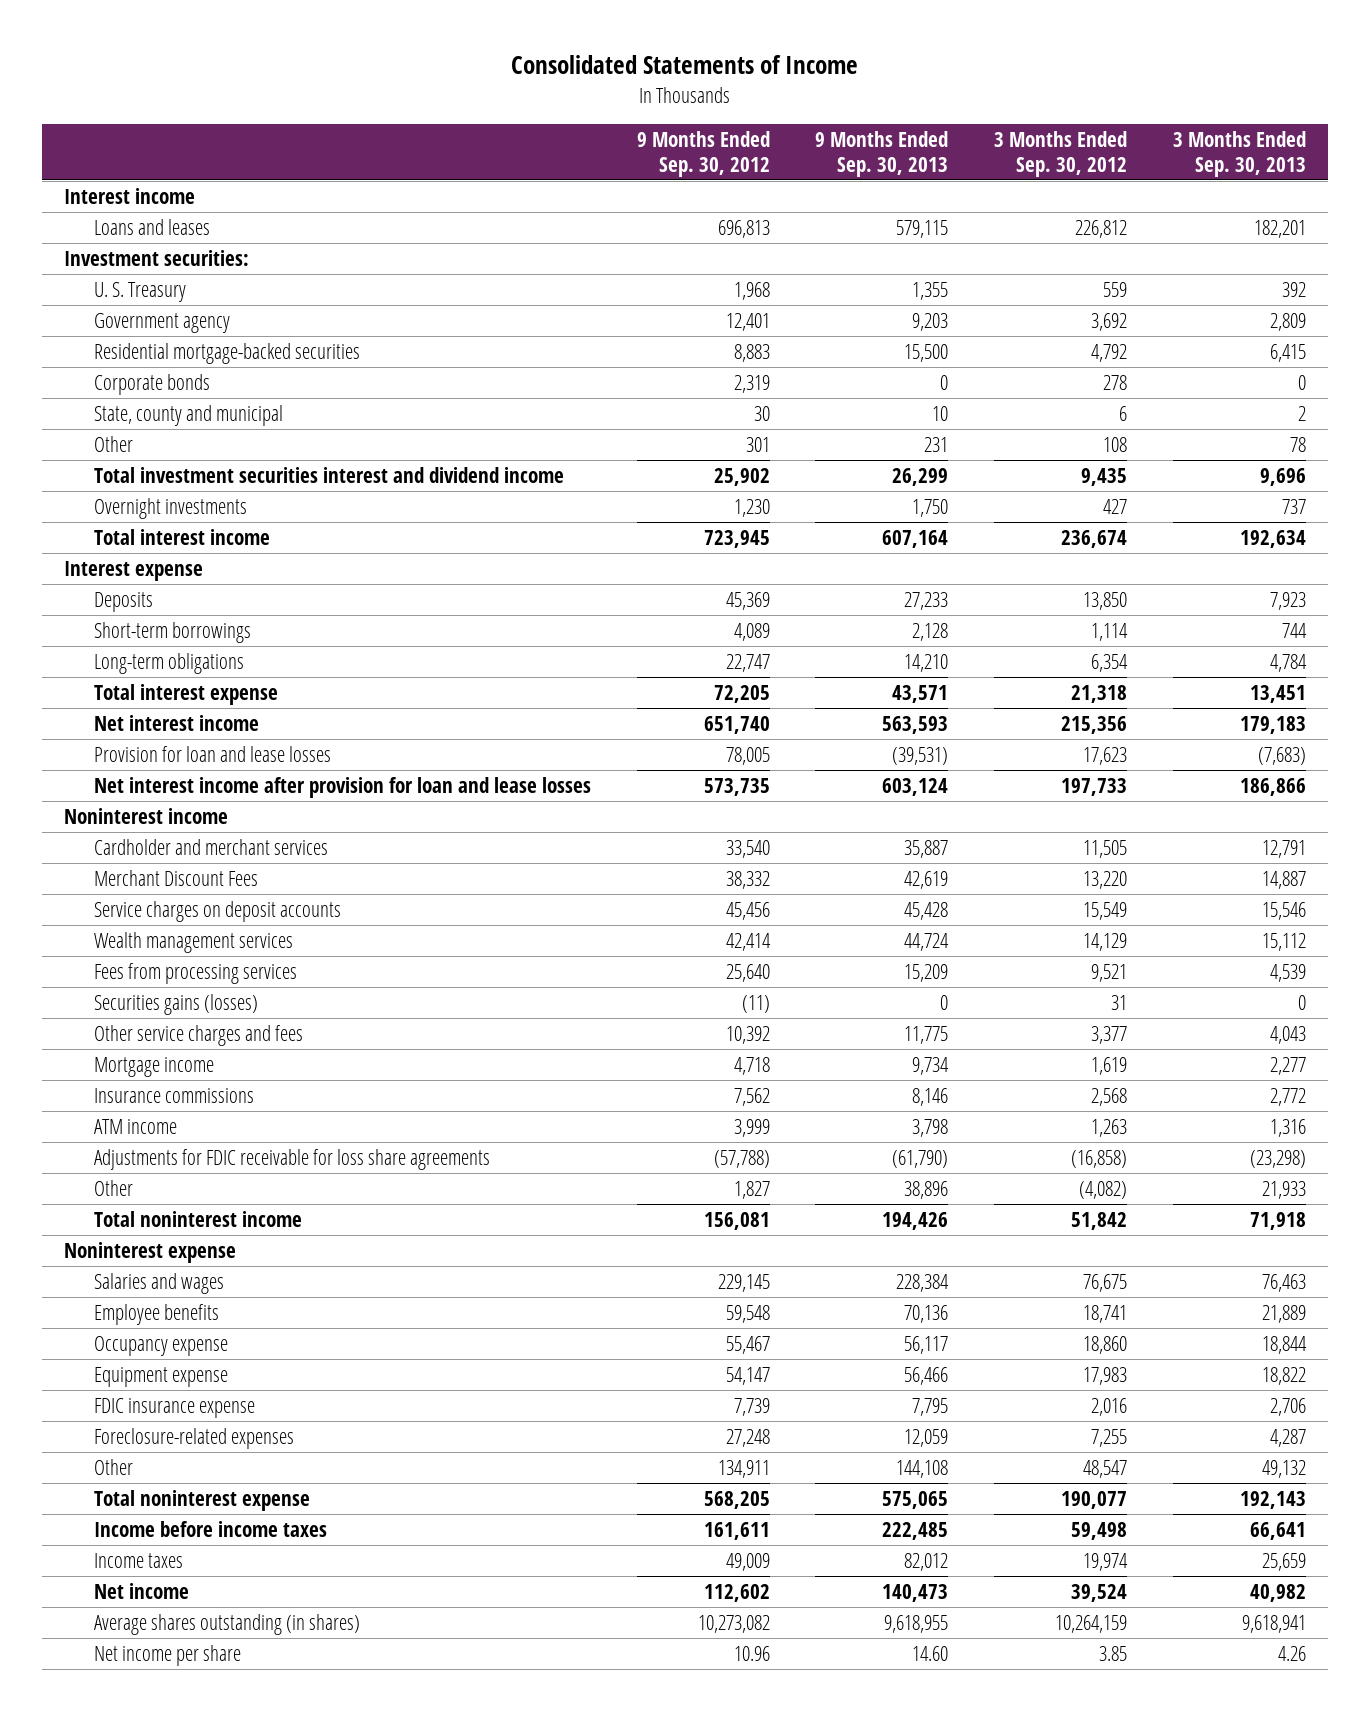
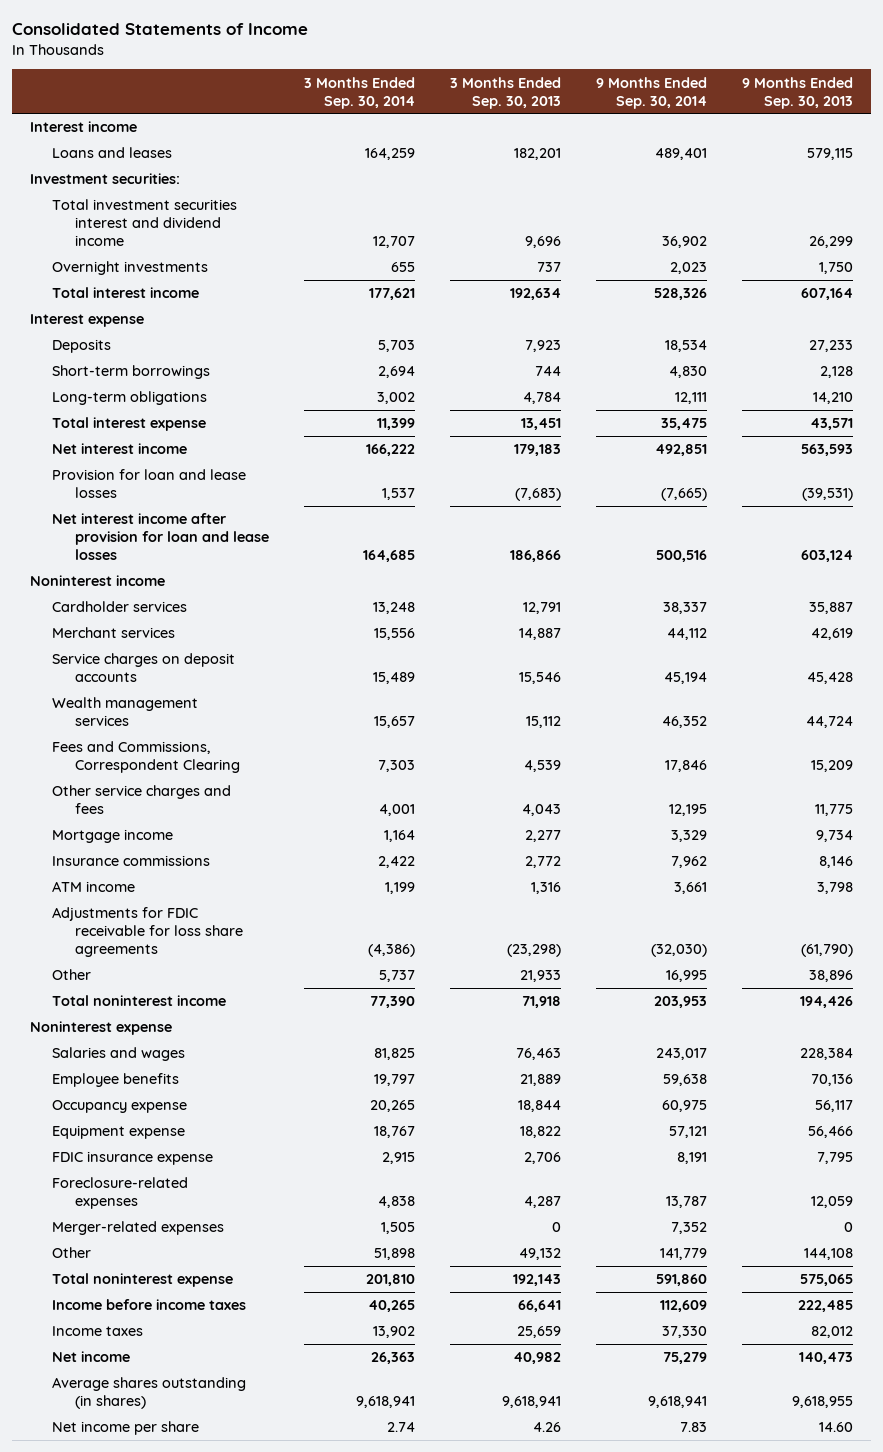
[636,130,770,177] 9 Months Ended Sep. 30, 2012 -> none
[993,130,1127,177] 3 Months Ended Sep. 30, 2012 -> none
none -> [304,76,416,109] 3 Months Ended Sep. 30, 2014
none -> [596,76,708,109] 9 Months Ended Sep. 30, 2014
[93,281,186,302] U. S. Treasury -> none
[93,312,230,333] Government agency -> none
[93,342,360,364] Residential mortgage-backed securities -> none
[93,373,210,395] Corporate bonds -> none
[93,404,283,426] State, county and municipal -> none
[93,435,133,452] Other -> none
[93,838,328,855] Cardholder and merchant services -> [52,601,188,613] Cardholder services
[93,869,258,886] Merchant Discount Fees -> [52,627,176,639] Merchant services
[93,993,258,1015] Securities gains (losses) -> none
[93,962,297,984] Fees from processing services -> [52,741,241,774] Fees and Commissions, Correspondent Clearing
none -> [52,1221,225,1236] Merger-related expenses

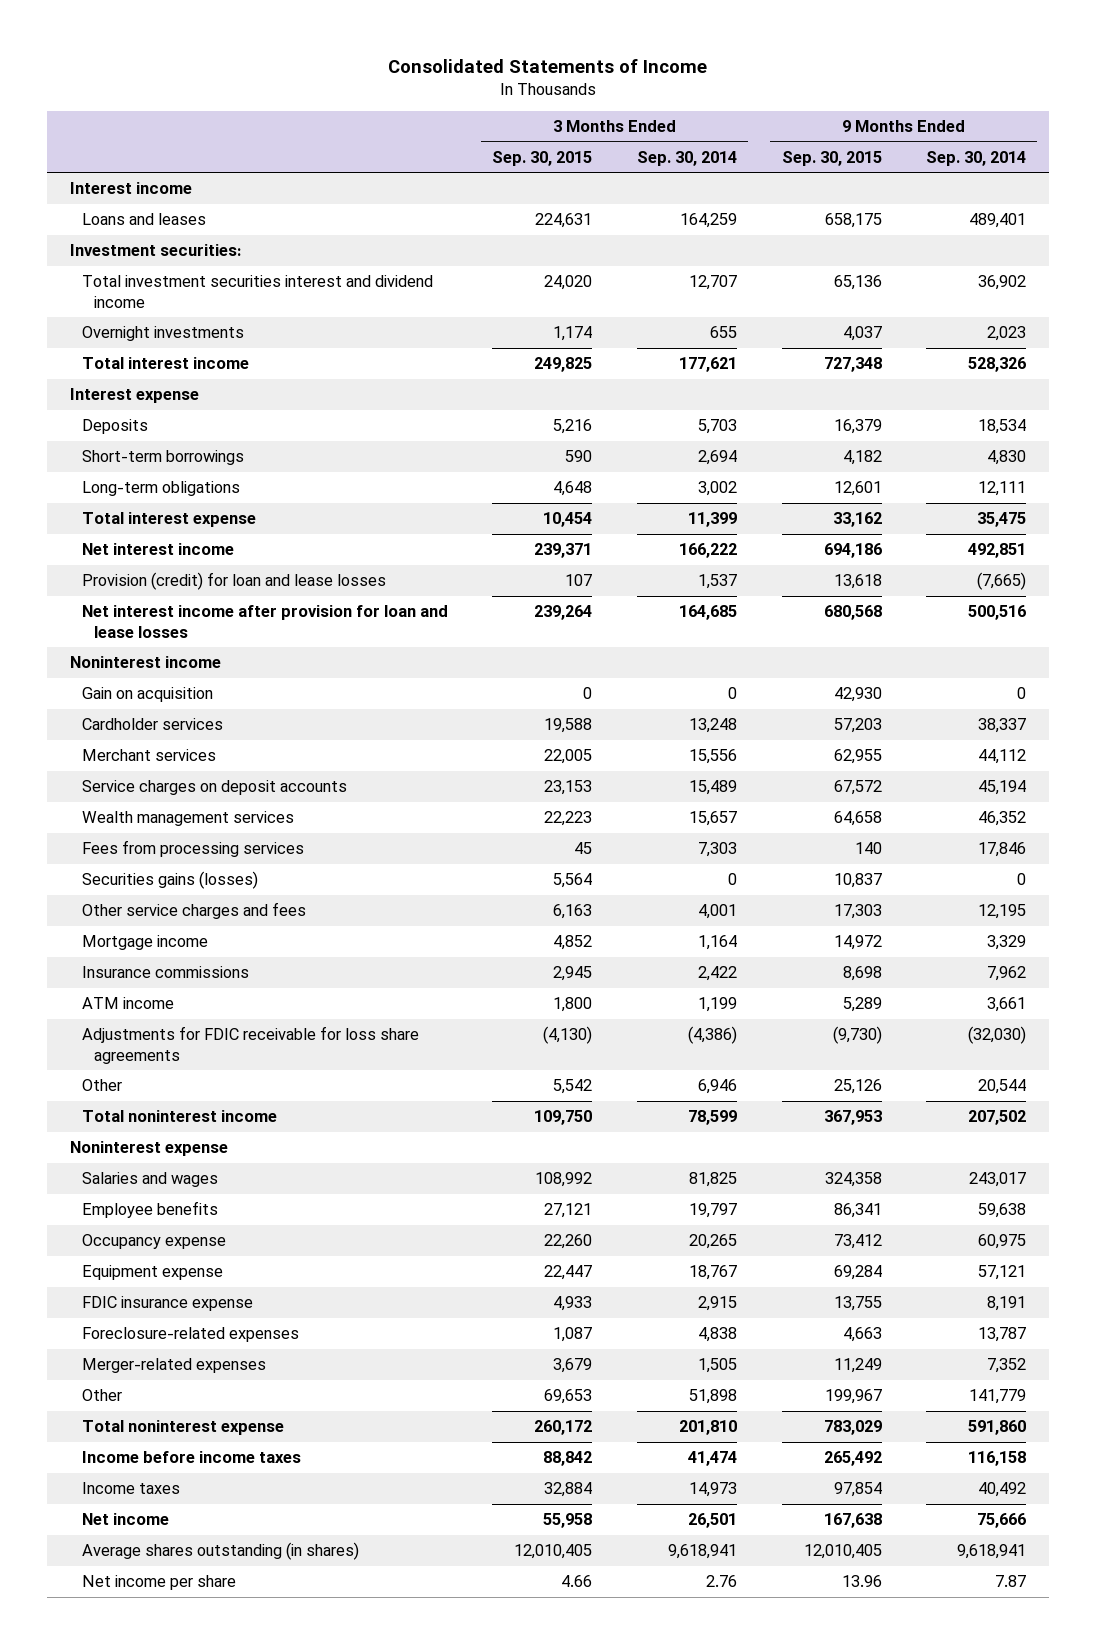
[450,76,562,109] 3 Months Ended Sep. 30, 2013 -> none
[742,76,854,109] 9 Months Ended Sep. 30, 2013 -> none
none -> [492,150,593,166] Sep. 30, 2015
none -> [781,150,882,166] Sep. 30, 2015
[52,469,247,499] Provision for loan and lease losses -> [81,572,386,591] Provision (credit) for loan and lease losses
none -> [81,687,213,703] Gain on acquisition
[52,741,241,774] Fees and Commissions, Correspondent Clearing -> [81,840,304,858] Fees from processing services
none -> [81,871,258,890] Securities gains (losses)
[379,970,416,983] 5,737 -> [697,1079,737,1095] 6,946
[666,970,708,983] 16,995 -> [978,1079,1027,1095] 20,544
[370,996,416,1009] 77,390 -> [687,1110,737,1126] 78,599
[654,996,708,1009] 203,953 -> [968,1110,1027,1126] 207,502
[368,1300,416,1313] 40,265 -> [687,1451,737,1467] 41,474
[660,1300,708,1313] 112,609 -> [968,1451,1027,1467] 116,158
[373,1326,416,1339] 13,902 -> [688,1482,737,1498] 14,973
[662,1326,708,1339] 37,330 -> [978,1482,1027,1498] 40,492
[371,1352,416,1365] 26,363 -> [687,1513,737,1529] 26,501
[663,1352,708,1365] 75,279 -> [977,1513,1027,1529] 75,666
[387,1422,416,1433] 2.74 -> [705,1575,737,1588] 2.76
[680,1422,708,1433] 7.83 -> [995,1575,1027,1588] 7.87

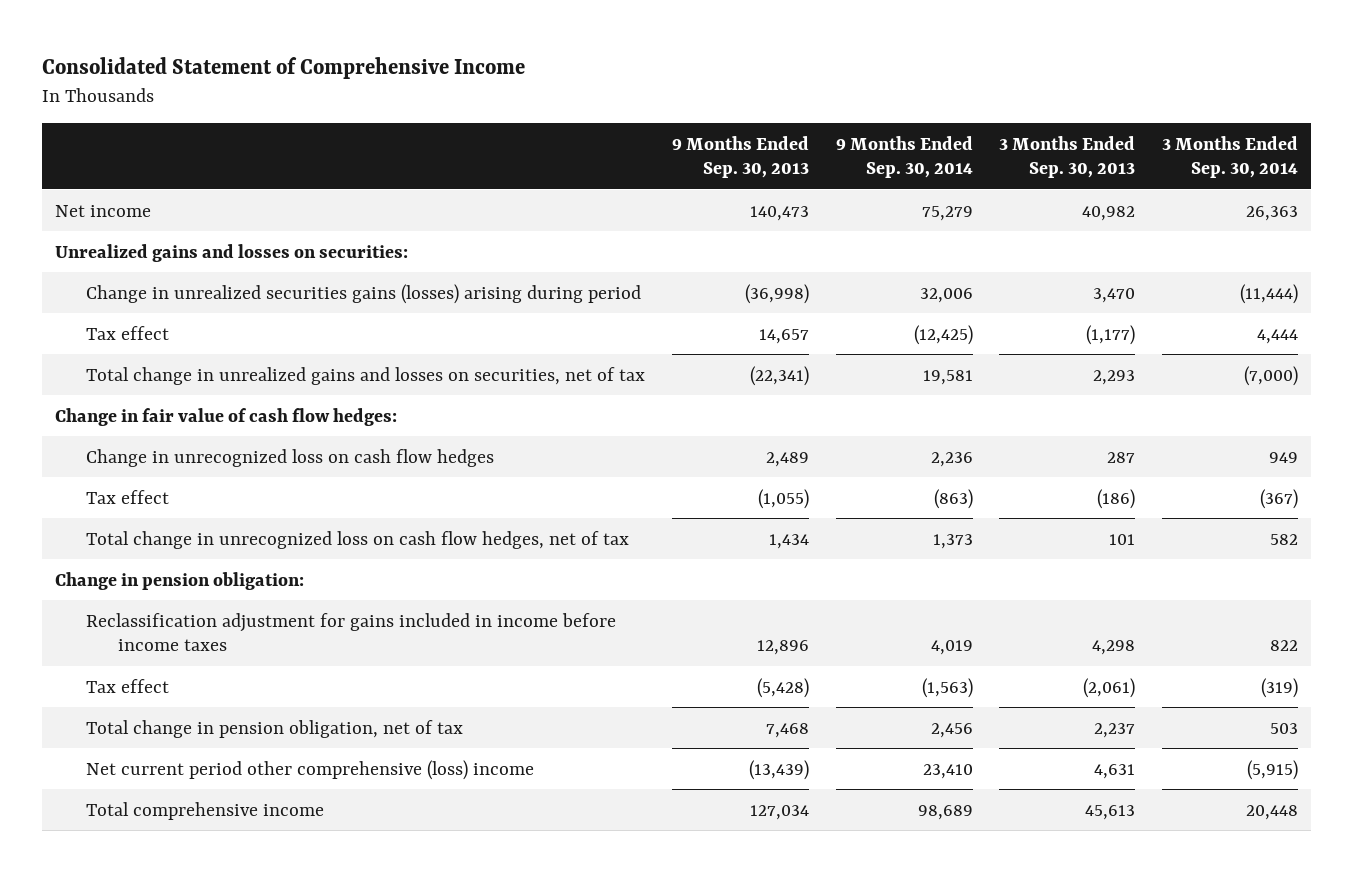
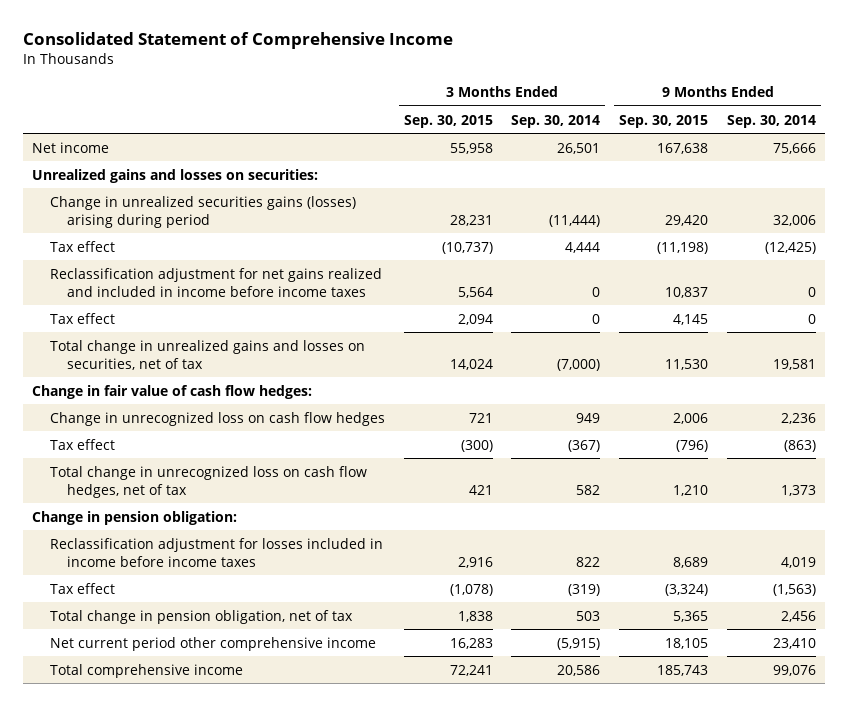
[671,135,809,179] 9 Months Ended Sep. 30, 2013 -> none
[999,135,1136,179] 3 Months Ended Sep. 30, 2013 -> none
none -> [403,114,493,128] Sep. 30, 2015
none -> [619,114,709,128] Sep. 30, 2015
[921,205,973,221] 75,279 -> [773,142,817,154] 75,666
[1245,205,1298,221] 26,363 -> [557,142,601,154] 26,501
none -> [49,267,382,297] Reclassification adjustment for net gains realized and included in income before income taxes
none -> [49,312,115,324] Tax effect
[86,612,617,652] Reclassification adjustment for gains included in income before income taxes -> [49,537,383,567] Reclassification adjustment for losses included in income before income taxes
[86,759,535,780] Net current period other comprehensive (loss) income -> [49,636,376,651] Net current period other comprehensive income
[917,804,973,820] 98,689 -> [773,664,817,676] 99,076
[1245,804,1298,820] 20,448 -> [557,664,601,676] 20,586

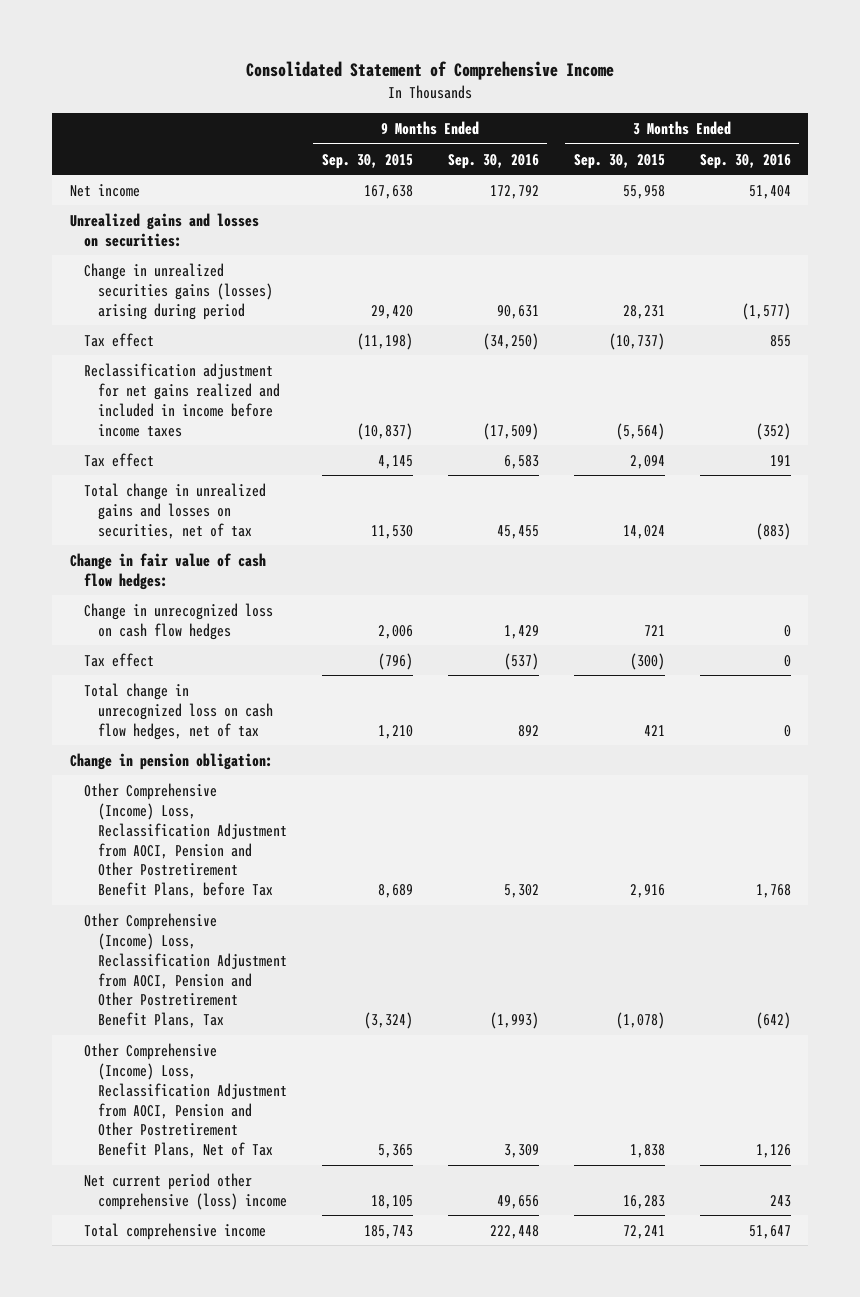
[511,114,601,128] Sep. 30, 2014 -> none
[727,114,817,128] Sep. 30, 2014 -> none
none -> [447,153,539,169] Sep. 30, 2016
none -> [699,153,791,169] Sep. 30, 2016
[457,286,493,298] 5,564 -> [615,422,665,440] (5,564)
[665,286,709,298] 10,837 -> [356,422,413,440] (10,837)
[49,537,383,567] Reclassification adjustment for losses included in income before income taxes -> [83,782,287,899] Other Comprehensive (Income) Loss, Reclassification Adjustment from AOCI, Pension and Other Postretirement Benefit Plans, before Tax
[49,582,115,594] Tax effect -> [83,912,287,1029] Other Comprehensive (Income) Loss, Reclassification Adjustment from AOCI, Pension and Other Postretirement Benefit Plans, Tax
[49,609,353,624] Total change in pension obligation, net of tax -> [83,1042,287,1159] Other Comprehensive (Income) Loss, Reclassification Adjustment from AOCI, Pension and Other Postretirement Benefit Plans, Net of Tax
[49,636,376,651] Net current period other comprehensive income -> [83,1172,287,1210] Net current period other comprehensive (loss) income

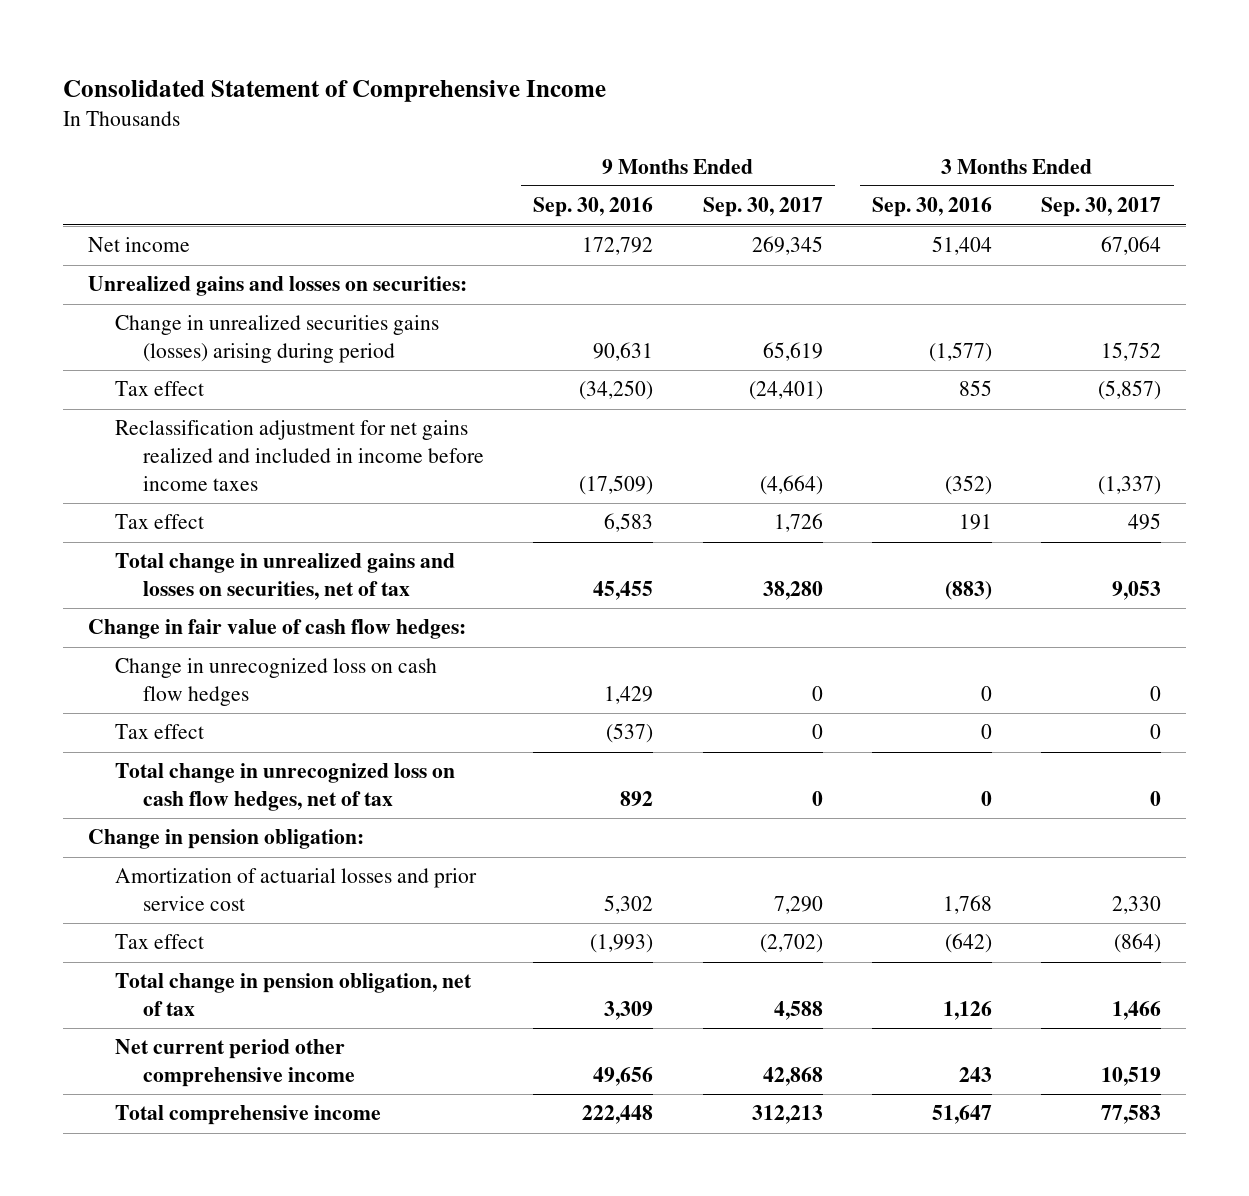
[321,153,413,169] Sep. 30, 2015 -> none
[573,153,665,169] Sep. 30, 2015 -> none
none -> [702,197,823,218] Sep. 30, 2017
none -> [1041,197,1162,218] Sep. 30, 2017
[83,782,287,899] Other Comprehensive (Income) Loss, Reclassification Adjustment from AOCI, Pension and Other Postretirement Benefit Plans, before Tax -> [115,868,478,912] Amortization of actuarial losses and prior service cost
[83,912,287,1029] Other Comprehensive (Income) Loss, Reclassification Adjustment from AOCI, Pension and Other Postretirement Benefit Plans, Tax -> [115,934,205,950] Tax effect
[83,1042,287,1159] Other Comprehensive (Income) Loss, Reclassification Adjustment from AOCI, Pension and Other Postretirement Benefit Plans, Net of Tax -> [115,973,473,1017] Total change in pension obligation, net of tax
[83,1172,287,1210] Net current period other comprehensive (loss) income -> [115,1039,356,1088] Net current period other comprehensive income

